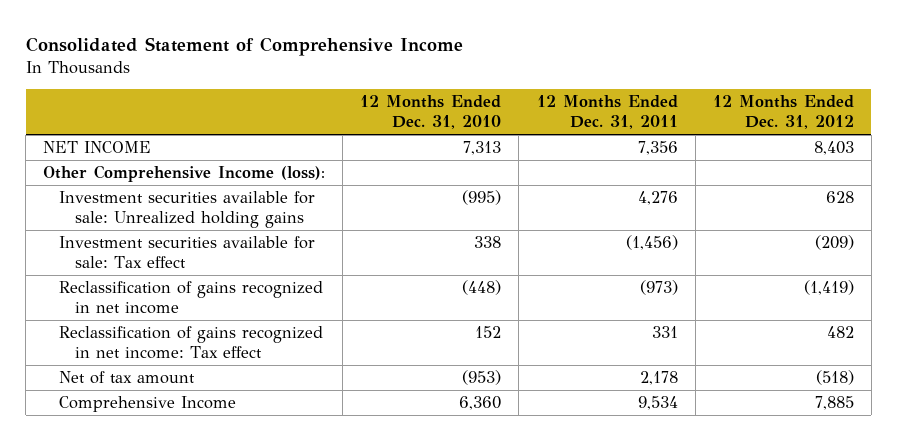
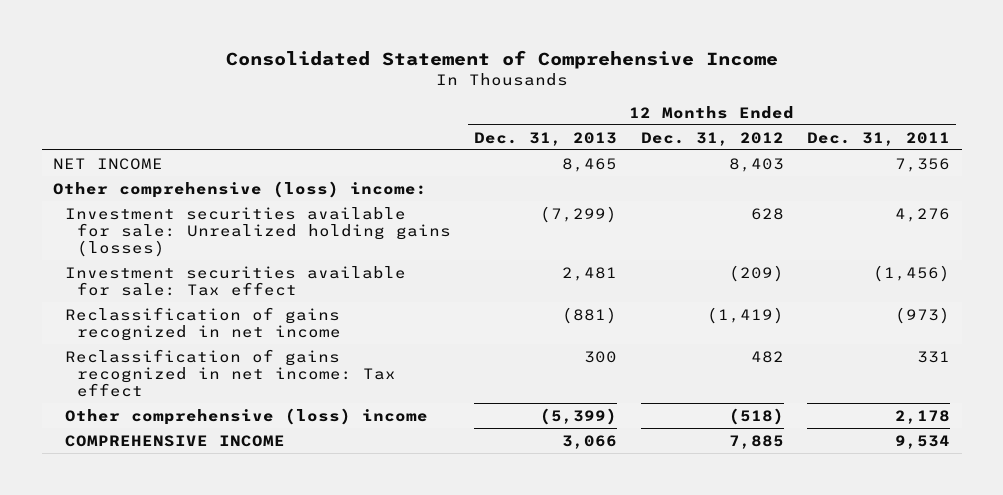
[360,95,502,130] 12 Months Ended Dec. 31, 2010 -> none
none -> [474,131,618,146] Dec. 31, 2013
[43,165,326,183] Other Comprehensive Income (loss): -> [53,180,428,198] Other comprehensive (loss) income:
[58,191,315,229] Investment securities available for sale: Unrealized holding gains -> [64,206,451,258] Investment securities available for sale: Unrealized holding gains (losses)
[58,371,195,385] Net of tax amount -> [64,407,428,425] Other comprehensive (loss) income
[58,396,236,413] Comprehensive Income -> [64,434,285,447] COMPREHENSIVE INCOME

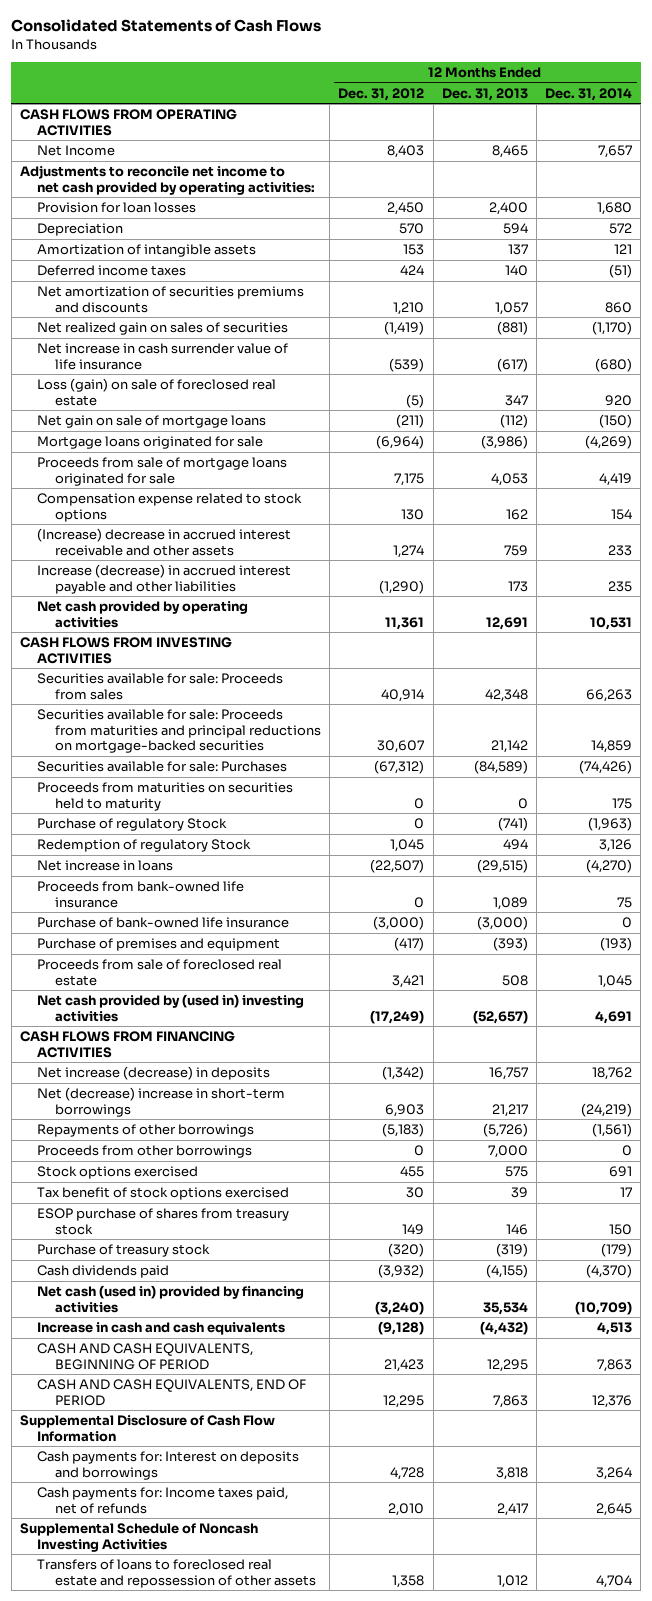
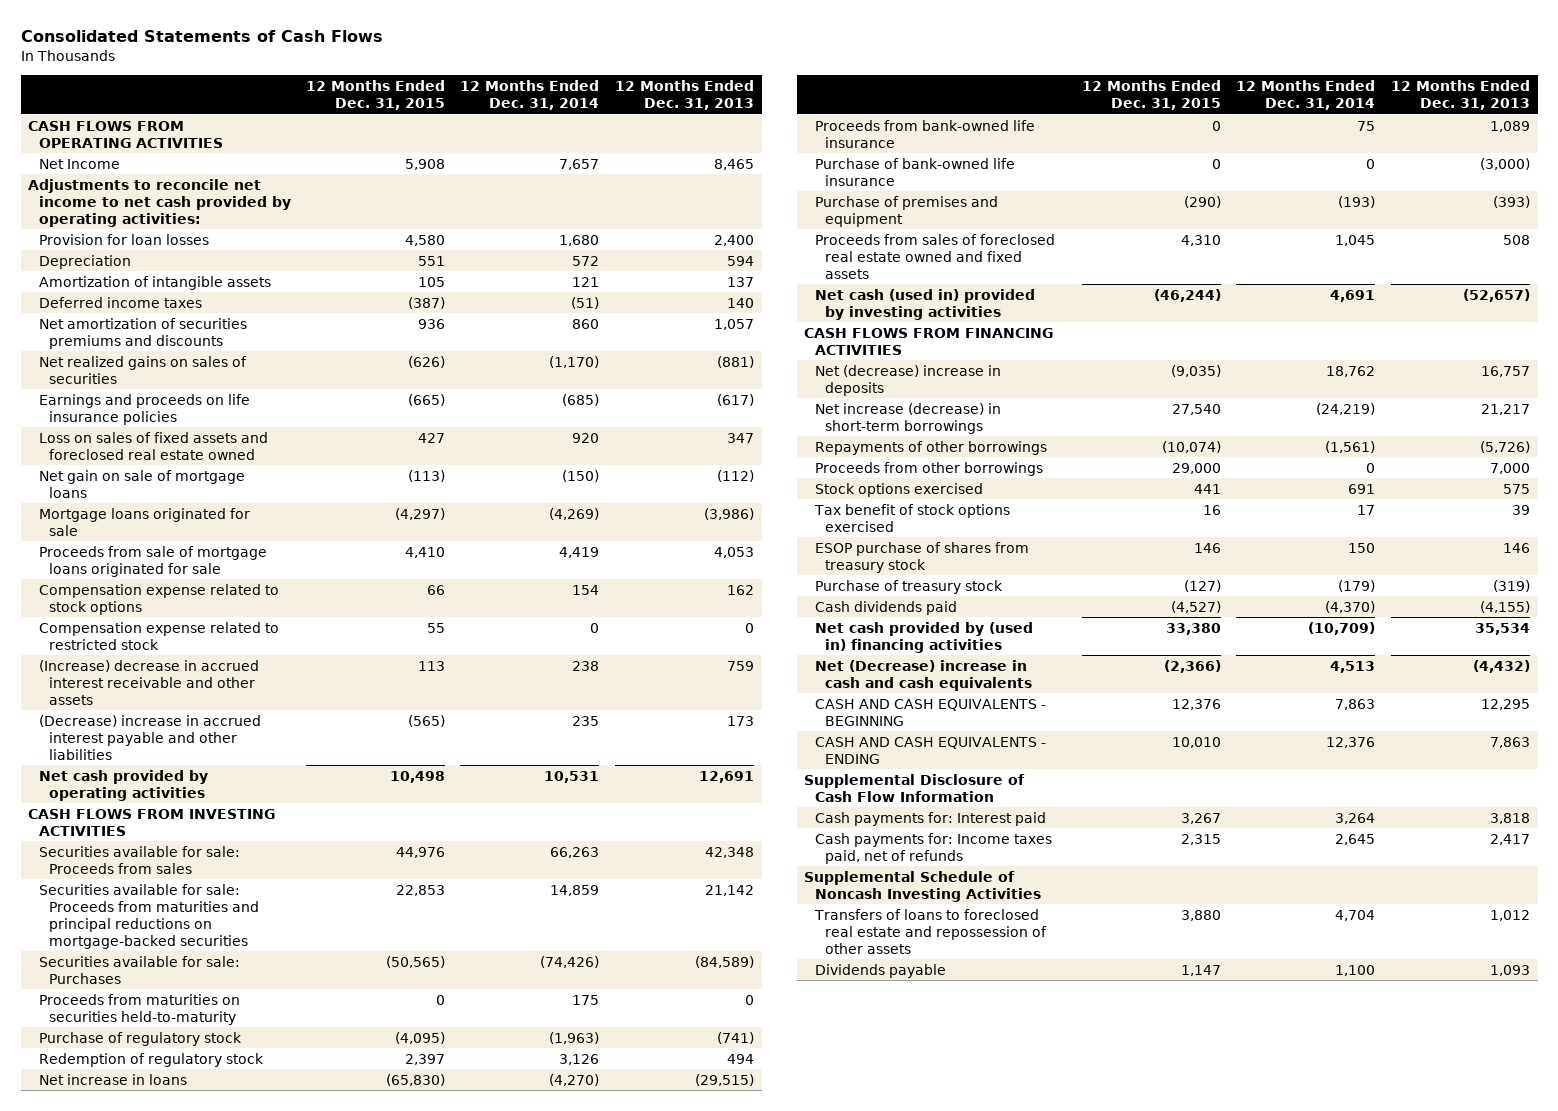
[338,87,425,101] Dec. 31, 2012 -> none
none -> [306,80,446,111] 12 Months Ended Dec. 31, 2015
[37,343,289,370] Net increase in cash surrender value of life insurance -> none
[37,322,289,336] Net realized gain on sales of securities -> [38,355,247,384] Net realized gains on sales of securities
none -> [38,393,250,425] Earnings and proceeds on life insurance policies
[37,378,277,406] Loss (gain) on sale of foreclosed real estate -> [38,431,268,460] Loss on sales of fixed assets and foreclosed real estate owned
none -> [38,621,279,650] Compensation expense related to restricted stock
[608,544,633,556] 233 -> [572,660,600,671] 238
[37,564,292,594] Increase (decrease) in accrued interest payable and other liabilities -> [38,714,261,760] (Decrease) increase in accrued interest payable and other liabilities
[37,782,294,811] Proceeds from maturities on securities held to maturity -> [38,993,240,1025] Proceeds from maturities on securities held-to-maturity
[37,818,228,832] Purchase of regulatory Stock -> [38,1031,242,1046] Purchase of regulatory stock
[37,839,252,853] Redemption of regulatory Stock -> [38,1052,264,1067] Redemption of regulatory stock
[37,959,283,986] Proceeds from sale of foreclosed real estate -> [814,233,1055,279] Proceeds from sales of foreclosed real estate owned and fixed assets
[37,994,305,1022] Net cash provided by (used in) investing activities -> [814,288,1035,320] Net cash (used in) provided by investing activities
[37,1066,271,1081] Net increase (decrease) in deposits -> [814,364,1001,396] Net (decrease) increase in deposits
[37,1087,286,1117] Net (decrease) increase in short-term borrowings -> [814,402,1001,434] Net increase (decrease) in short-term borrowings
[37,1285,305,1313] Net cash (used in) provided by financing activities -> [814,621,1033,653] Net cash provided by (used in) financing activities
[37,1322,286,1336] Increase in cash and cash equivalents -> [814,659,1033,691] Net (Decrease) increase in cash and cash equivalents
[37,1343,254,1370] CASH AND CASH EQUIVALENTS, BEGINNING OF PERIOD -> [814,698,1046,726] CASH AND CASH EQUIVALENTS - BEGINNING
[37,1379,307,1406] CASH AND CASH EQUIVALENTS, END OF PERIOD -> [814,736,1046,764] CASH AND CASH EQUIVALENTS - ENDING
[37,1451,300,1480] Cash payments for: Interest on deposits and borrowings -> [814,811,1046,826] Cash payments for: Interest paid
none -> [814,963,946,978] Dividends payable

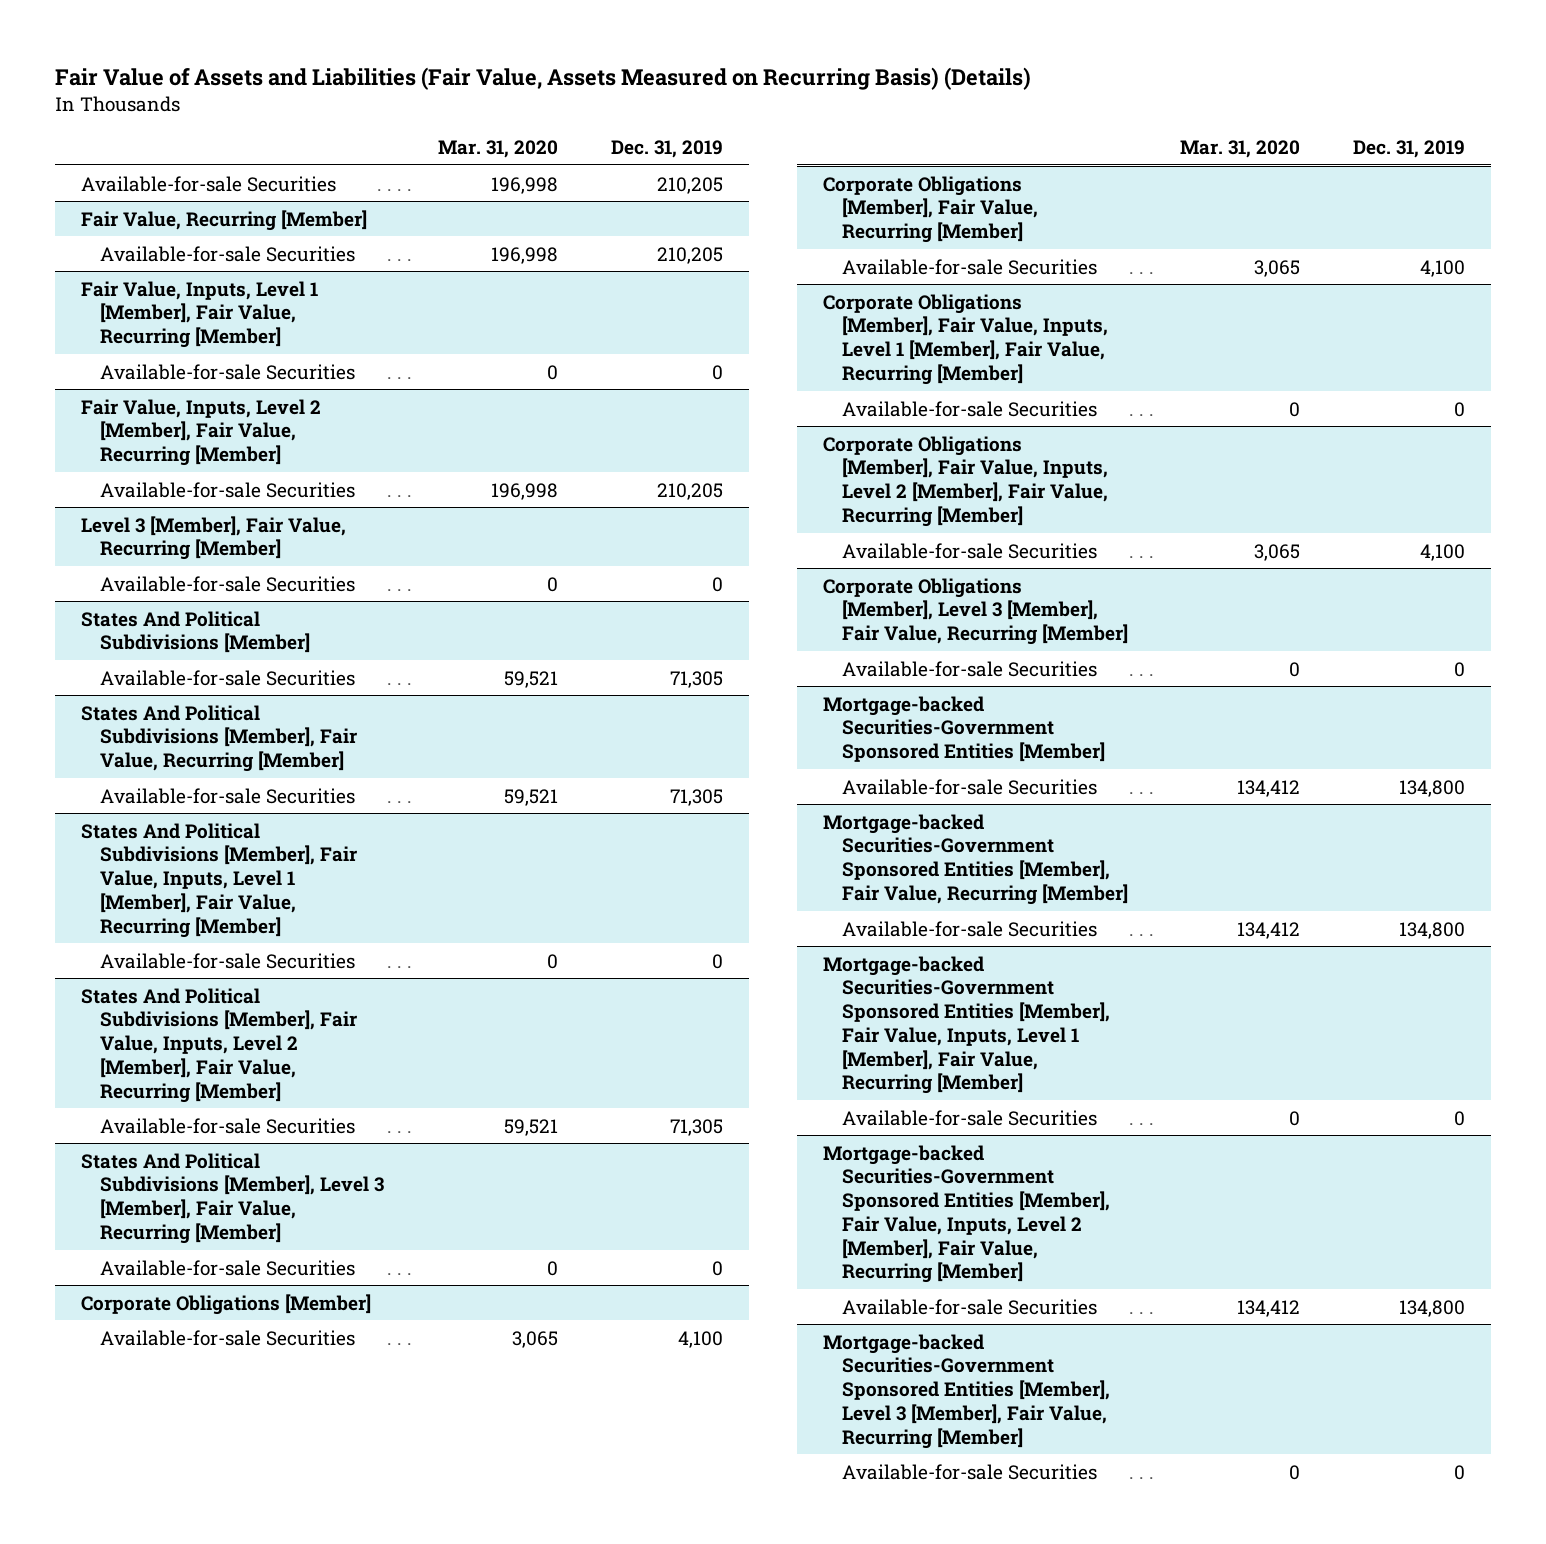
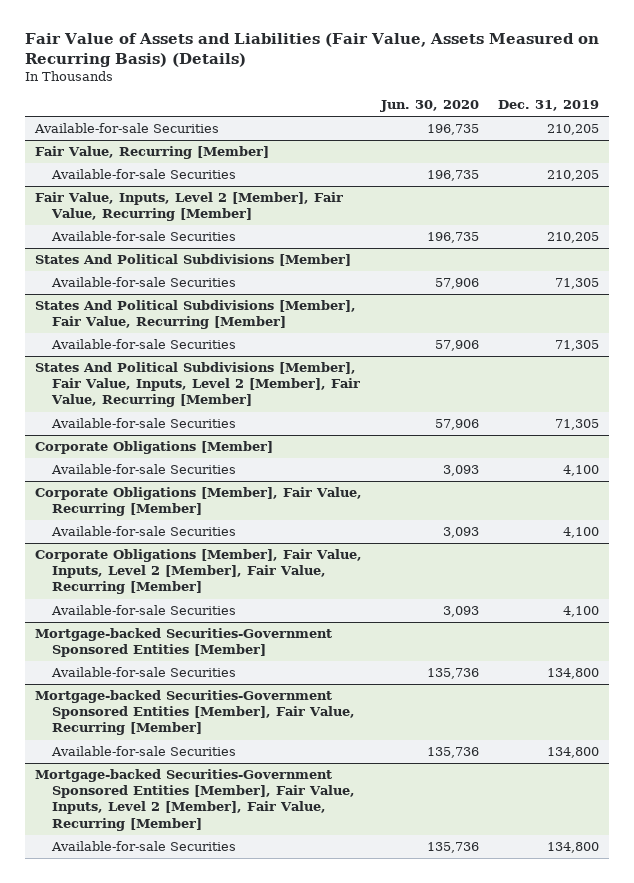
[438,140,559,159] Mar. 31, 2020 -> none
none -> [380,100,480,113] Jun. 30, 2020
[81,280,319,349] Fair Value, Inputs, Level 1 [Member], Fair Value, Recurring [Member] -> none
[100,363,356,380] Available-for-sale Securities -> none
[81,515,347,561] Level 3 [Member], Fair Value, Recurring [Member] -> none
[100,575,356,592] Available-for-sale Securities -> none
[81,822,358,938] States And Political Subdivisions [Member], Fair Value, Inputs, Level 1 [Member], Fair Value, Recurring [Member] -> none
[100,952,356,969] Available-for-sale Securities -> none
[81,1152,385,1244] States And Political Subdivisions [Member], Level 3 [Member], Fair Value, Recurring [Member] -> none
[100,1259,356,1276] Available-for-sale Securities -> none
[822,293,1108,385] Corporate Obligations [Member], Fair Value, Inputs, Level 1 [Member], Fair Value, Recurring [Member] -> none
[841,400,1097,417] Available-for-sale Securities -> none
[822,577,1128,646] Corporate Obligations [Member], Level 3 [Member], Fair Value, Recurring [Member] -> none
[841,660,1097,677] Available-for-sale Securities -> none
[822,955,1110,1095] Mortgage-backed Securities-Government Sponsored Entities [Member], Fair Value, Inputs, Level 1 [Member], Fair Value, Recurring [Member] -> none
[841,1109,1097,1126] Available-for-sale Securities -> none
[822,1333,1110,1449] Mortgage-backed Securities-Government Sponsored Entities [Member], Level 3 [Member], Fair Value, Recurring [Member] -> none
[841,1463,1097,1480] Available-for-sale Securities -> none

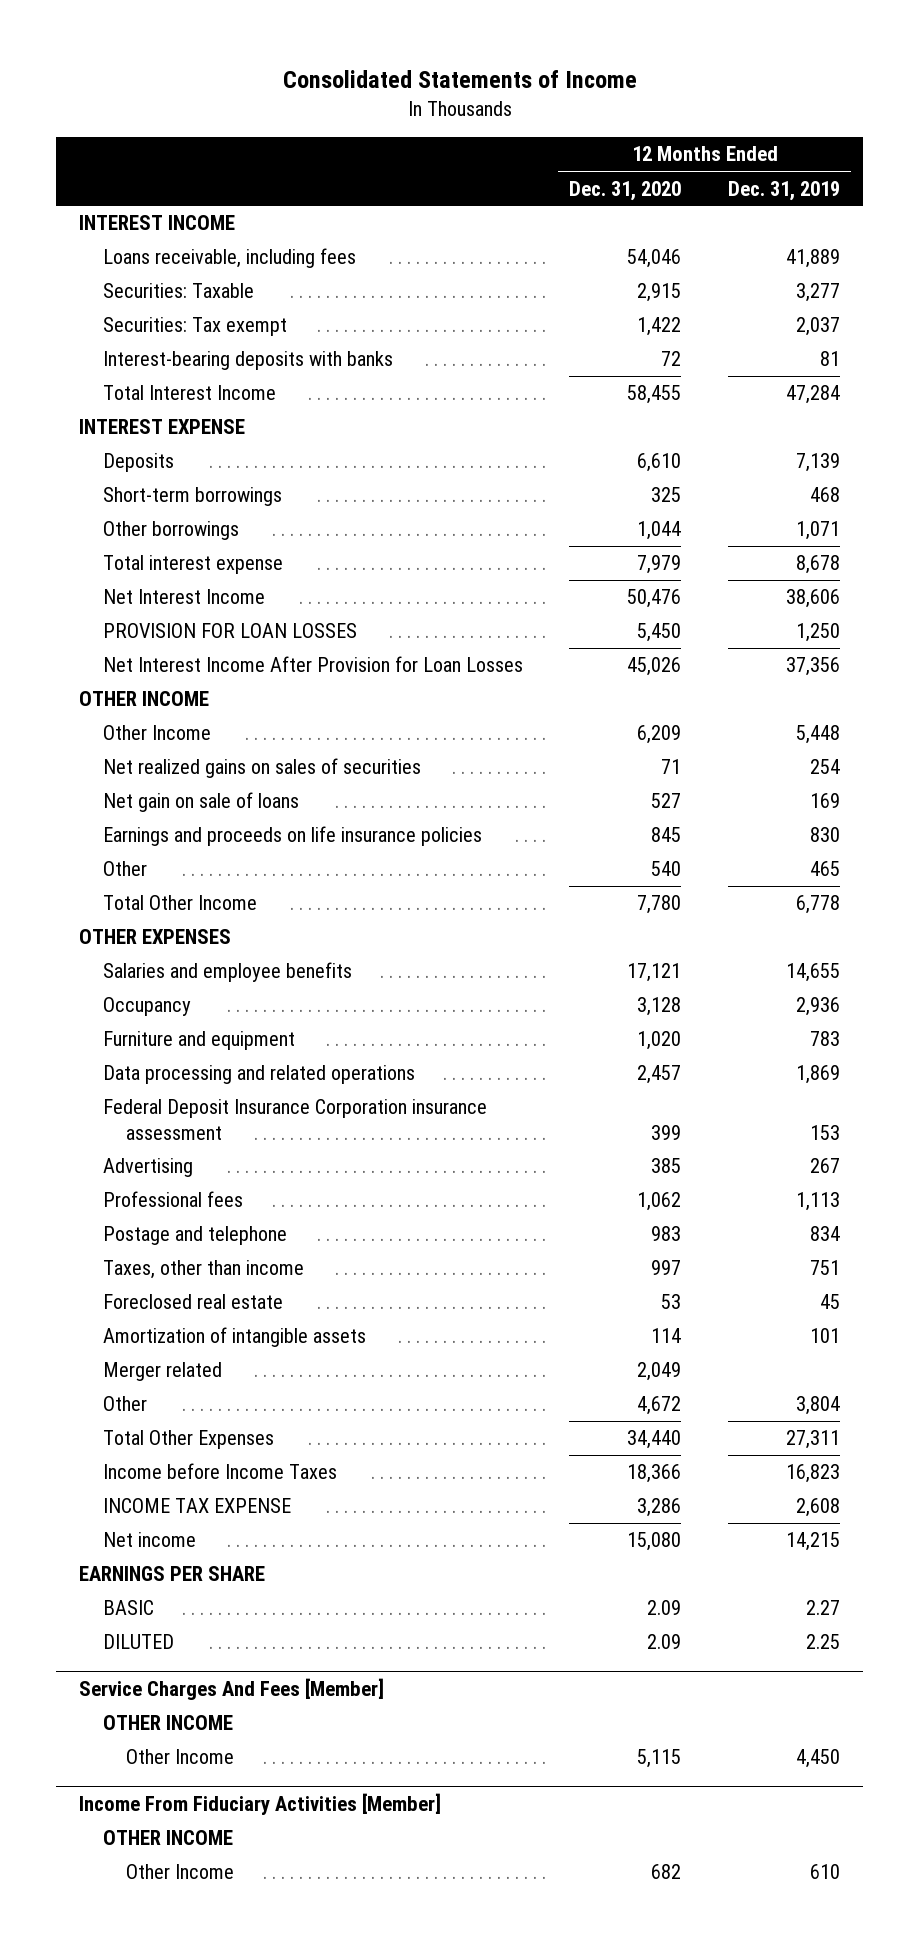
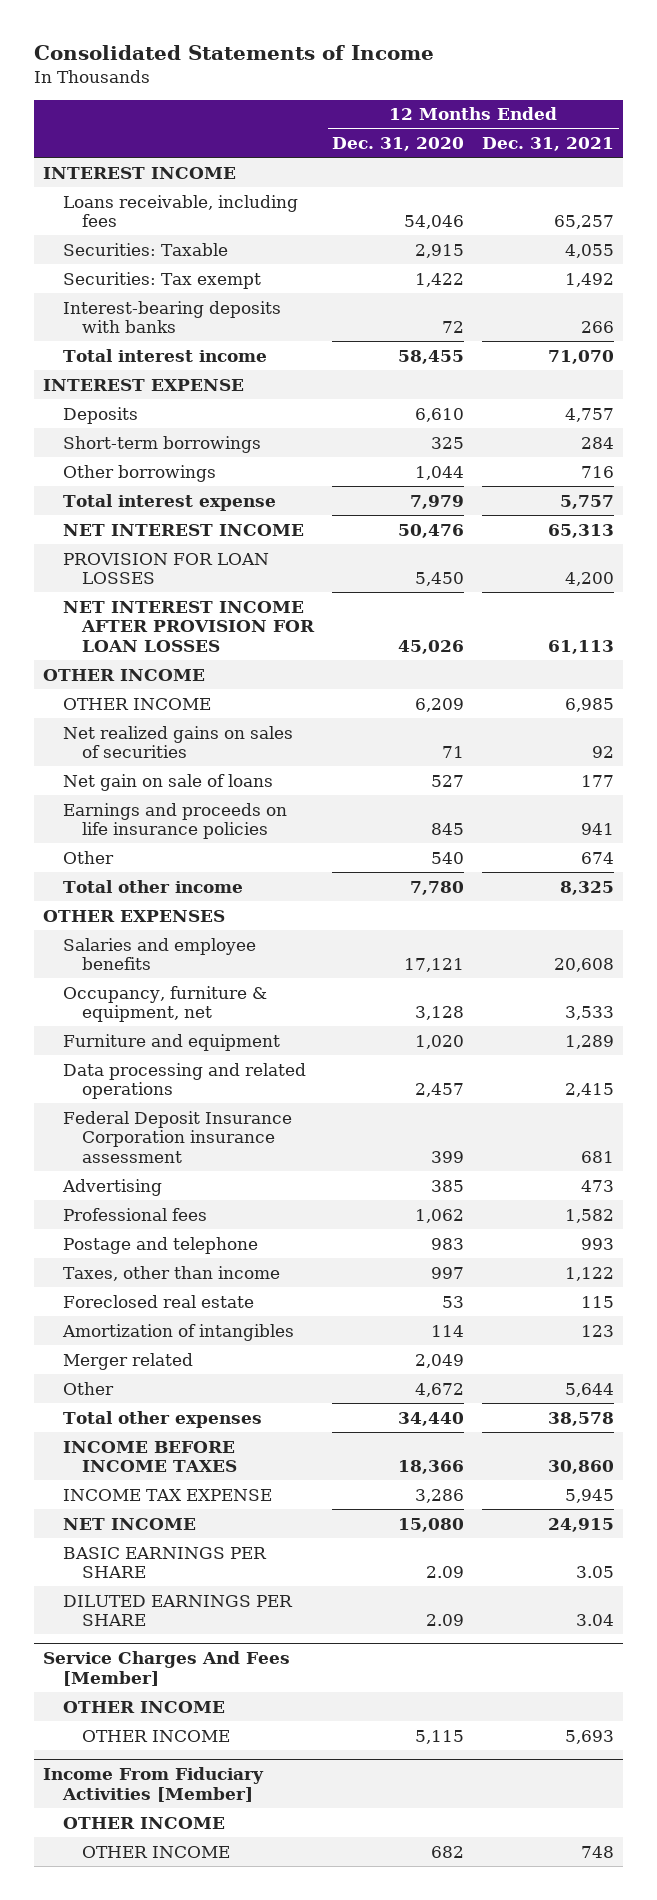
[727,180,840,201] Dec. 31, 2019 -> none
none -> [482,137,615,152] Dec. 31, 2021
[102,385,276,401] Total Interest Income -> [62,348,267,362] Total interest income
[102,589,265,605] Net Interest Income -> [62,523,304,536] NET INTEREST INCOME
[102,656,523,673] Net Interest Income After Provision for Loan Losses -> [62,600,316,652] NET INTEREST INCOME AFTER PROVISION FOR LOAN LOSSES
[102,725,211,741] Other Income -> [62,697,211,710] OTHER INCOME
[102,895,257,911] Total Other Income -> [62,879,243,893] Total other income
[102,997,191,1017] Occupancy -> [62,985,267,1023] Occupancy, furniture & equipment, net
[102,1327,366,1348] Amortization of intangible assets -> [61,1323,294,1341] Amortization of intangibles
[102,1430,274,1450] Total Other Expenses -> [62,1410,262,1428] Total other expenses
[102,1463,337,1480] Income before Income Taxes -> [62,1440,238,1473] INCOME BEFORE INCOME TAXES
[79,1566,266,1582] EARNINGS PER SHARE -> none
[102,1532,196,1548] Net income -> [62,1517,196,1530] NET INCOME
[102,1600,154,1616] BASIC -> [62,1546,267,1579] BASIC EARNINGS PER SHARE
[102,1634,174,1650] DILUTED -> [62,1594,293,1627] DILUTED EARNINGS PER SHARE
[125,1749,234,1765] Other Income -> [82,1729,231,1742] OTHER INCOME
[125,1864,234,1880] Other Income -> [82,1845,231,1858] OTHER INCOME

